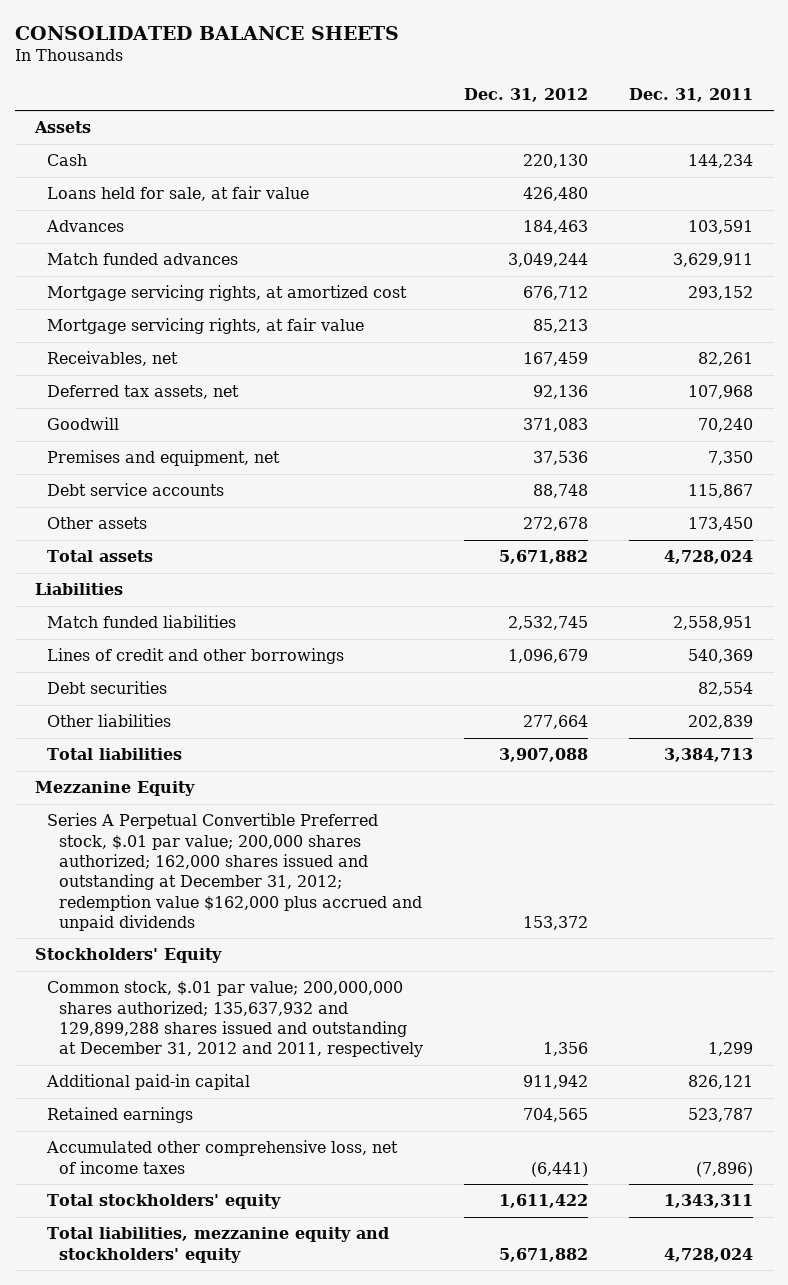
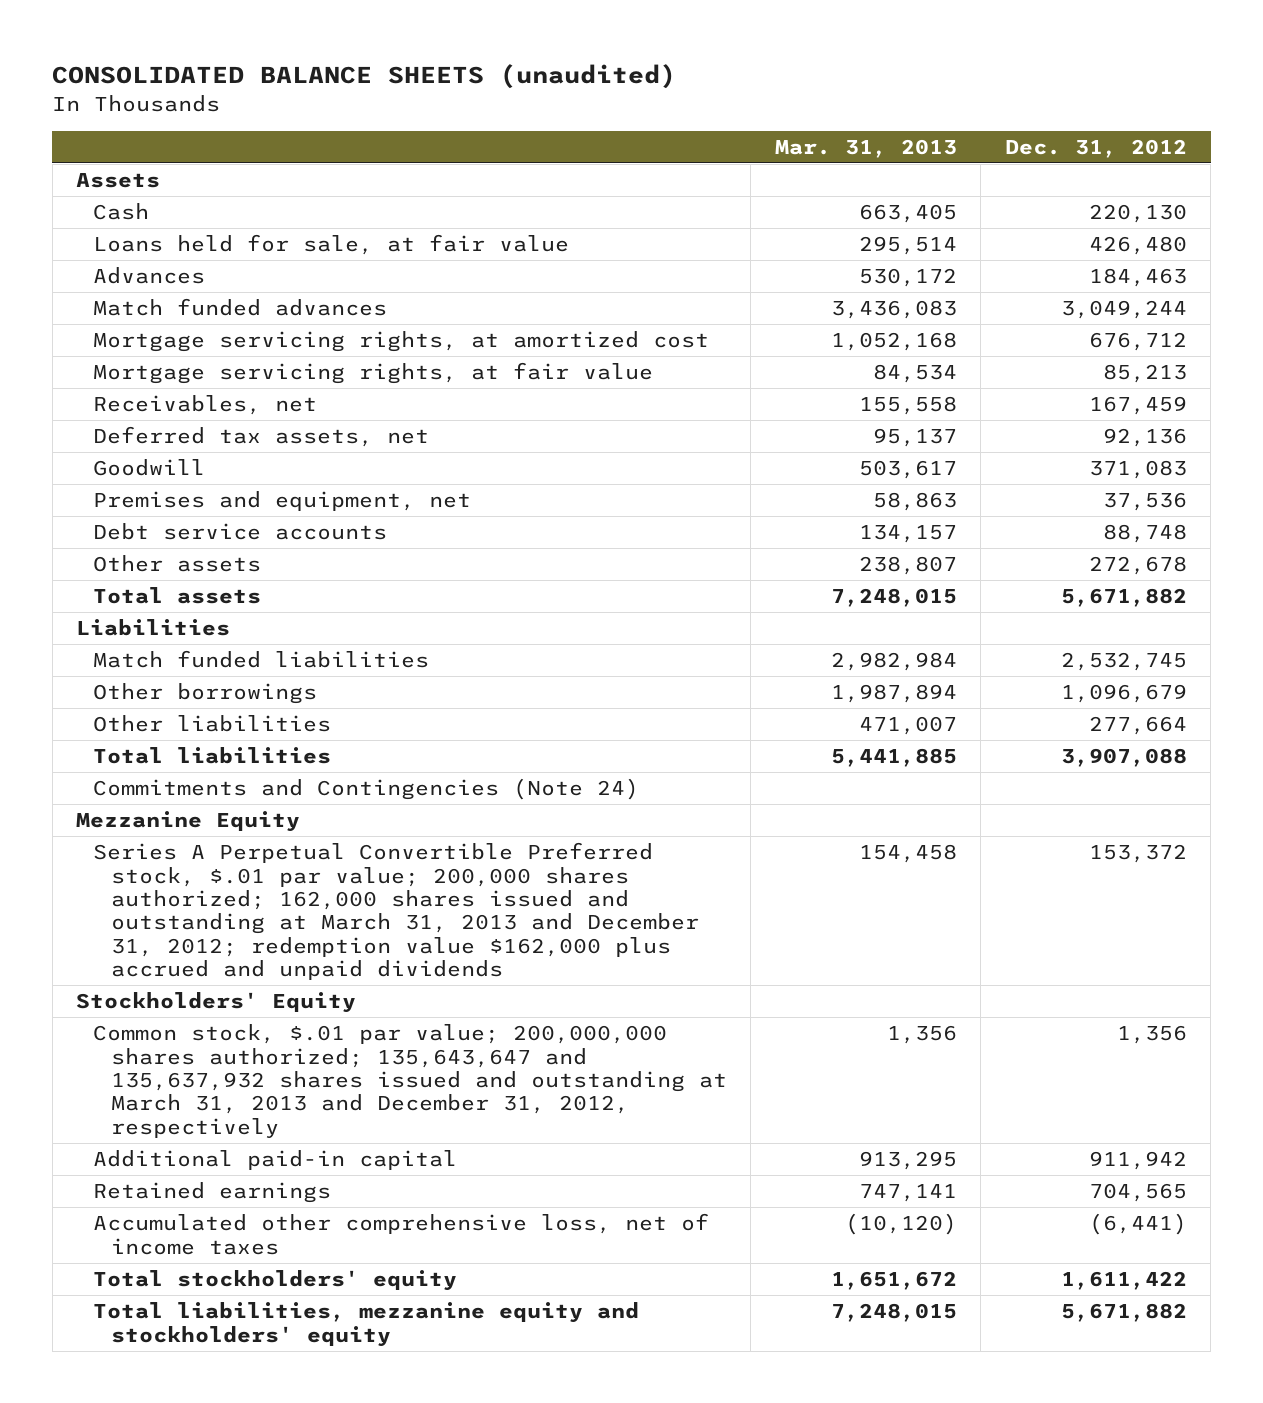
[14,25,399,40] CONSOLIDATED BALANCE SHEETS -> [52,64,677,90] CONSOLIDATED BALANCE SHEETS (unaudited)
[629,87,754,102] Dec. 31, 2011 -> none
none -> [774,138,957,158] Mar. 31, 2013
[47,681,168,695] Debt securities -> none
[47,648,345,665] Lines of credit and other borrowings -> [93,683,318,705] Other borrowings
none -> [93,778,640,801] Commitments and Contingencies (Note 24)
[47,813,422,931] Series A Perpetual Convertible Preferred stock, $.01 par value; 200,000 shares authorized; 162,000 shares issued and outstanding at December 31, 2012; redemption value $162,000 plus accrued and unpaid dividends -> [93,842,699,980] Series A Perpetual Convertible Preferred stock, $.01 par value; 200,000 shares authorized; 162,000 shares issued and outstanding at March 31, 2013 and December 31, 2012; redemption value $162,000 plus accrued and unpaid dividends
[47,981,423,1058] Common stock, $.01 par value; 200,000,000 shares authorized; 135,637,932 and 129,899,288 shares issued and outstanding at December 31, 2012 and 2011, respectively -> [93,1024,727,1138] Common stock, $.01 par value; 200,000,000 shares authorized; 135,643,647 and 135,637,932 shares issued and outstanding at March 31, 2013 and December 31, 2012, respectively

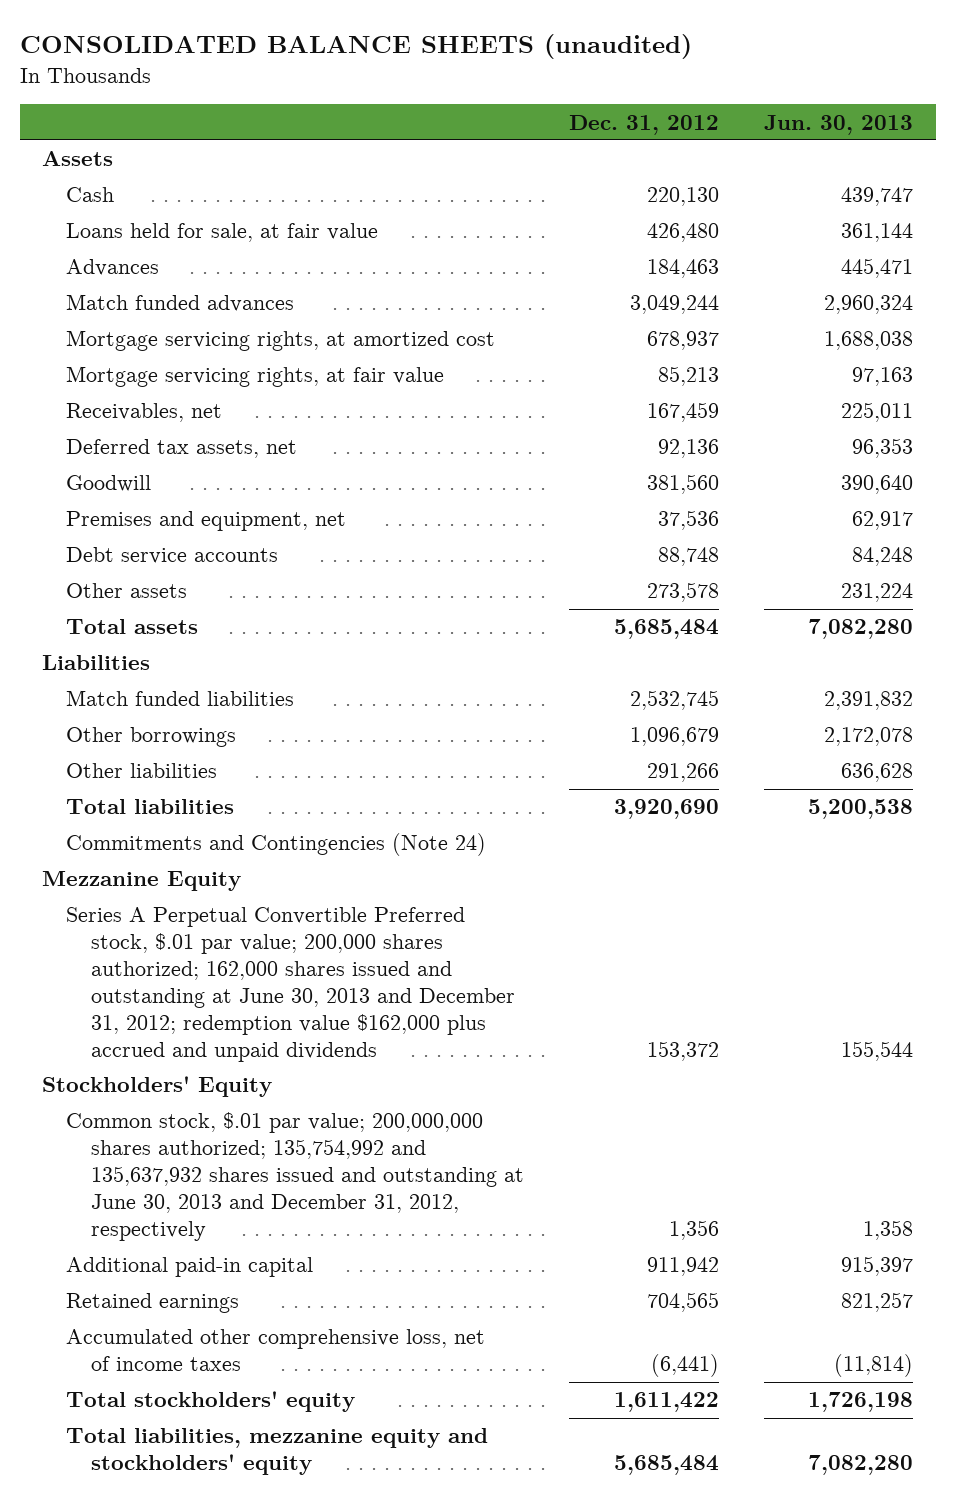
[774,138,957,158] Mar. 31, 2013 -> none
none -> [764,114,914,135] Jun. 30, 2013
[1088,332,1187,352] 676,712 -> [646,331,719,351] 678,937
[1088,460,1187,480] 371,083 -> [646,474,719,495] 381,560
[1088,556,1187,576] 272,678 -> [646,582,719,603] 273,578
[1060,588,1187,608] 5,671,882 -> [613,619,719,640] 5,685,484
[1088,716,1187,736] 277,664 -> [646,763,719,783] 291,266
[1060,748,1187,768] 3,907,088 -> [613,799,719,820] 3,920,690
[93,842,699,980] Series A Perpetual Convertible Preferred stock, $.01 par value; 200,000 shares authorized; 162,000 shares issued and outstanding at March 31, 2013 and December 31, 2012; redemption value $162,000 plus accrued and unpaid dividends -> [66,907,515,1063] Series A Perpetual Convertible Preferred stock, $.01 par value; 200,000 shares authorized; 162,000 shares issued and outstanding at June 30, 2013 and December 31, 2012; redemption value $162,000 plus accrued and unpaid dividends
[93,1024,727,1138] Common stock, $.01 par value; 200,000,000 shares authorized; 135,643,647 and 135,637,932 shares issued and outstanding at March 31, 2013 and December 31, 2012, respectively -> [66,1112,524,1242] Common stock, $.01 par value; 200,000,000 shares authorized; 135,754,992 and 135,637,932 shares issued and outstanding at June 30, 2013 and December 31, 2012, respectively
[1060,1303,1187,1323] 5,671,882 -> [613,1455,719,1476] 5,685,484

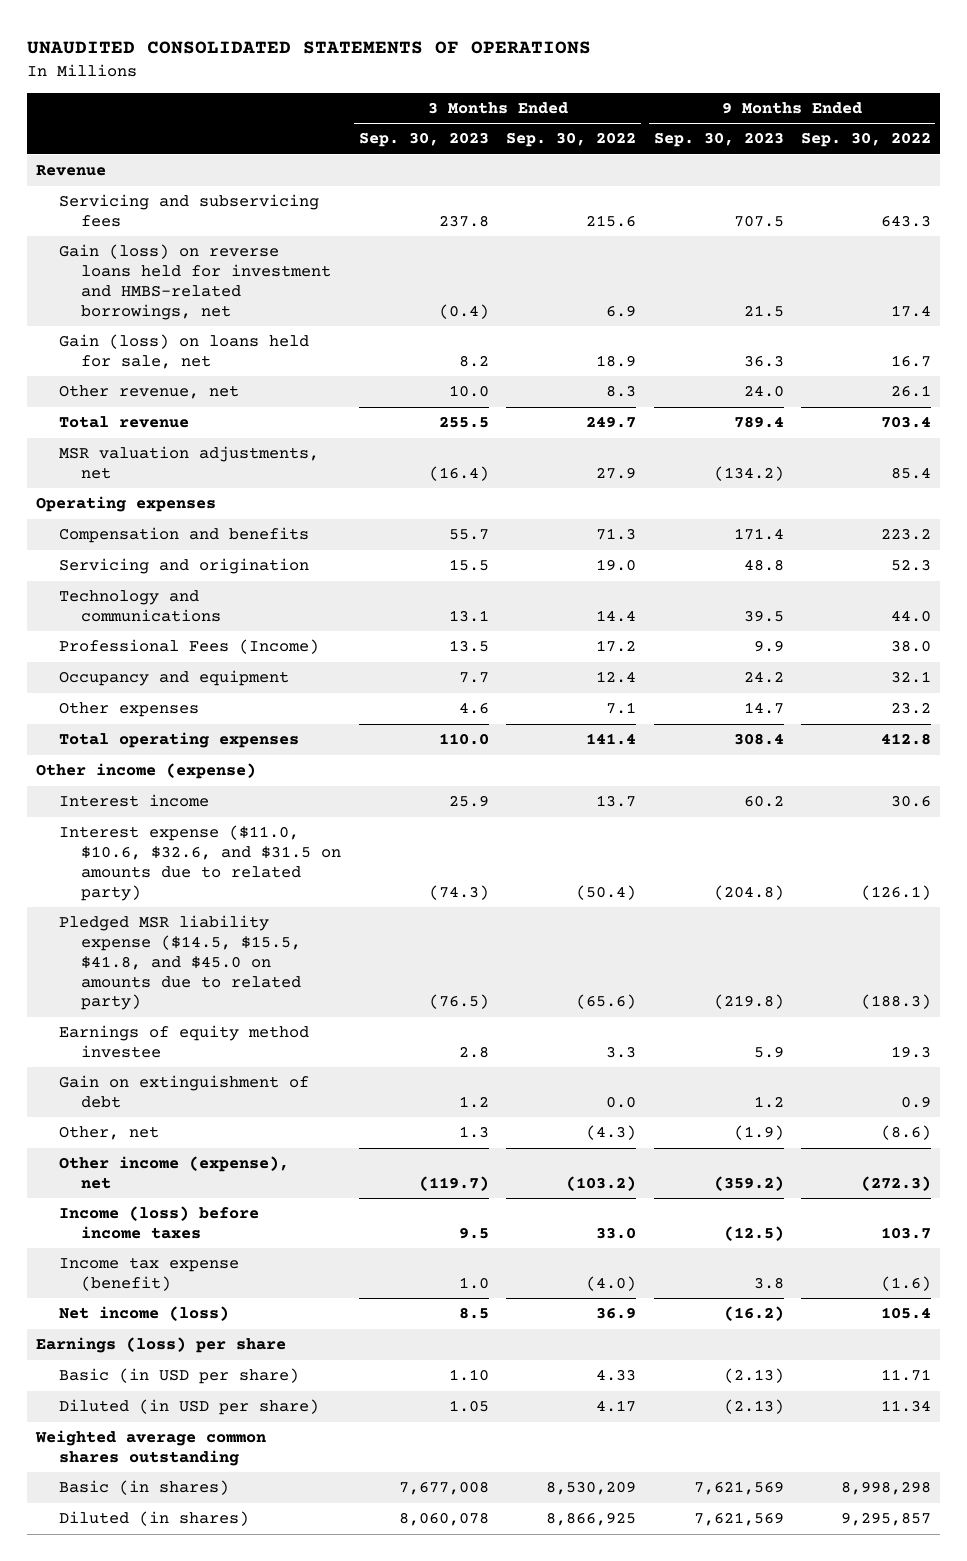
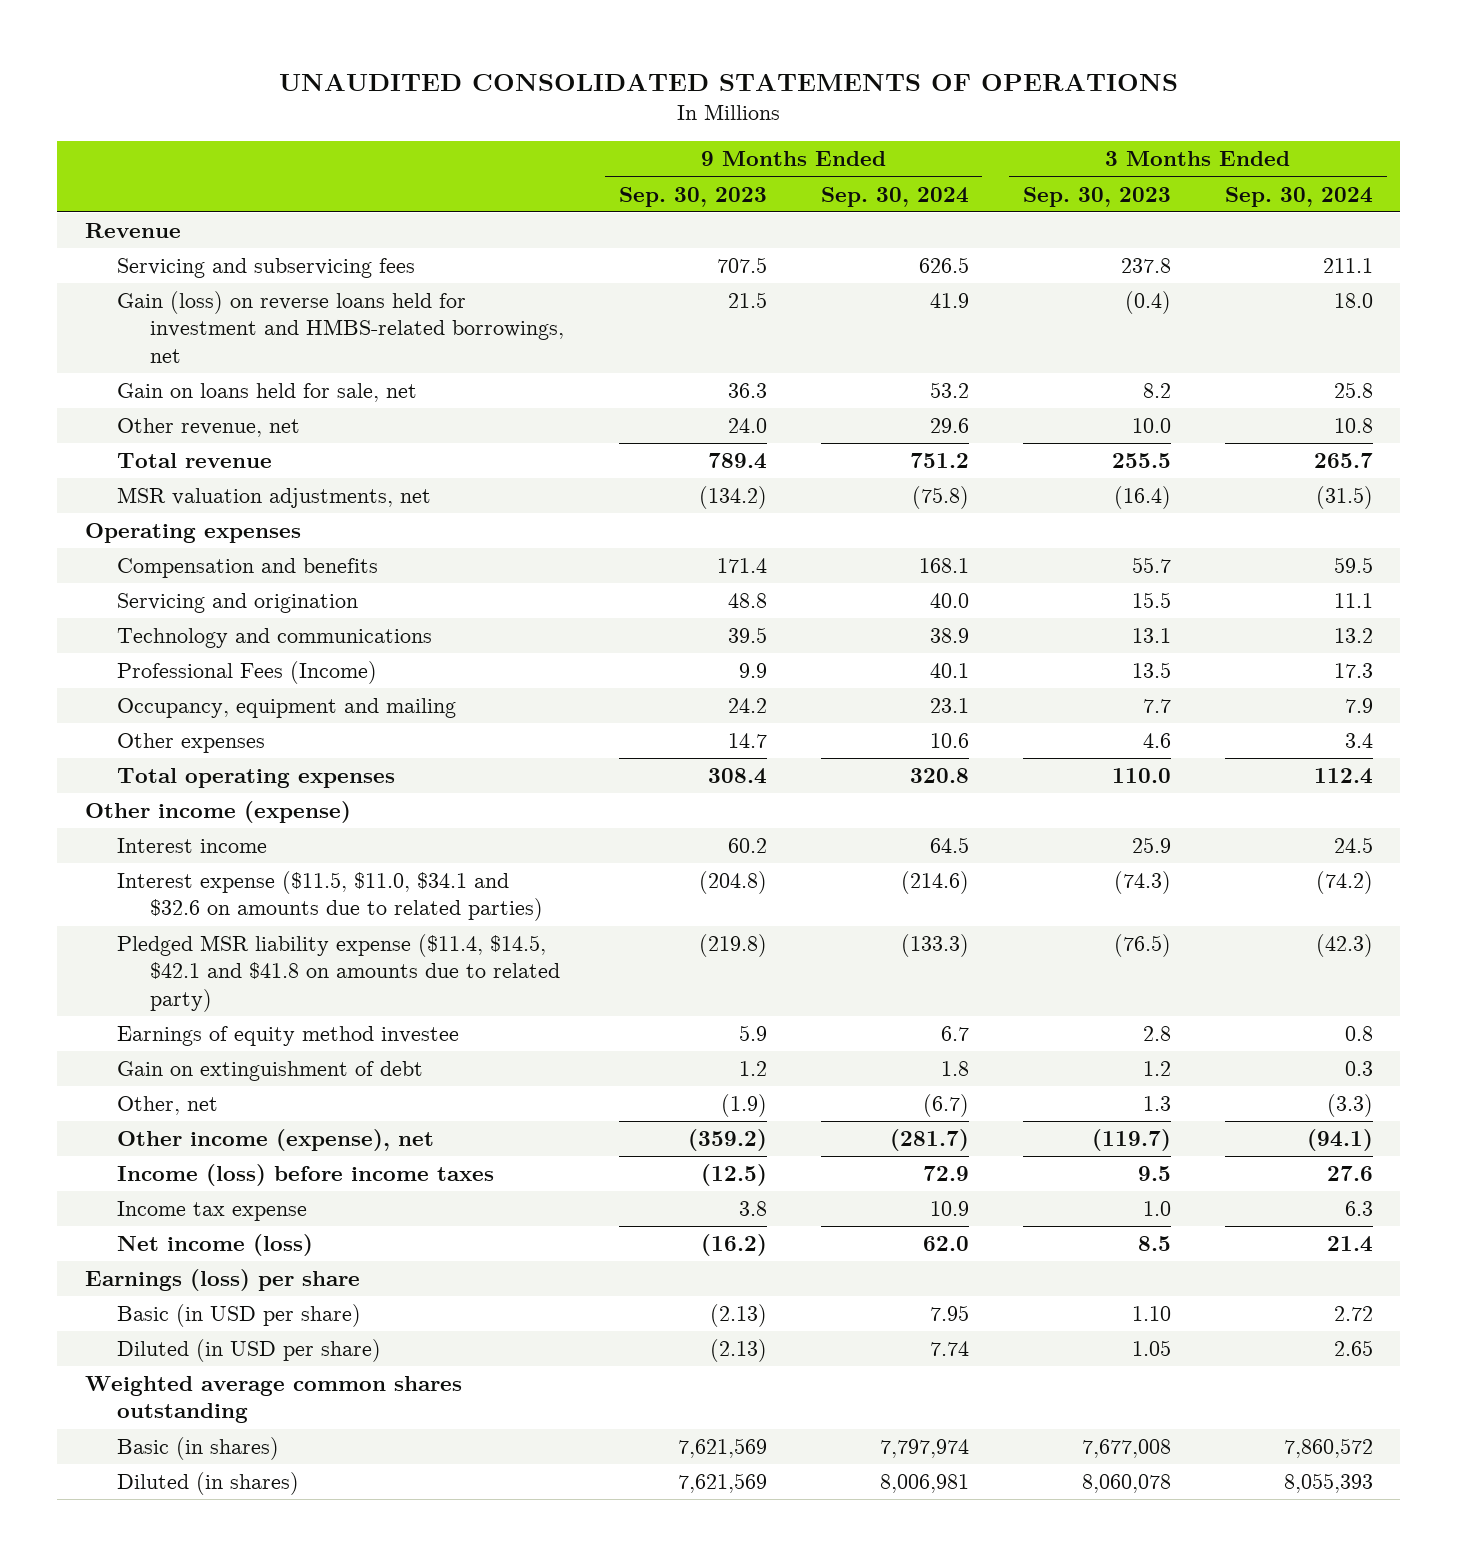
[506,132,637,148] Sep. 30, 2022 -> none
[801,132,932,148] Sep. 30, 2022 -> none
none -> [820,186,969,207] Sep. 30, 2024
none -> [1225,186,1374,207] Sep. 30, 2024
[58,334,309,369] Gain (loss) on loans held for sale, net -> [117,383,418,403] Gain on loans held for sale, net
[58,670,289,687] Occupancy and equipment -> [117,698,457,719] Occupancy, equipment and mailing
[58,825,342,901] Interest expense ($11.0, $10.6, $32.6, and $31.5 on amounts due to related party) -> [117,871,544,922] Interest expense ($11.5, $11.0, $34.1 and $32.6 on amounts due to related parties)
[58,915,302,1011] Pledged MSR liability expense ($14.5, $15.5, $41.8, and $45.0 on amounts due to related party) -> [117,934,561,1012] Pledged MSR liability expense ($11.4, $14.5, $42.1 and $41.8 on amounts due to related party)
[58,1257,239,1291] Income tax expense (benefit) -> [117,1201,308,1222] Income tax expense

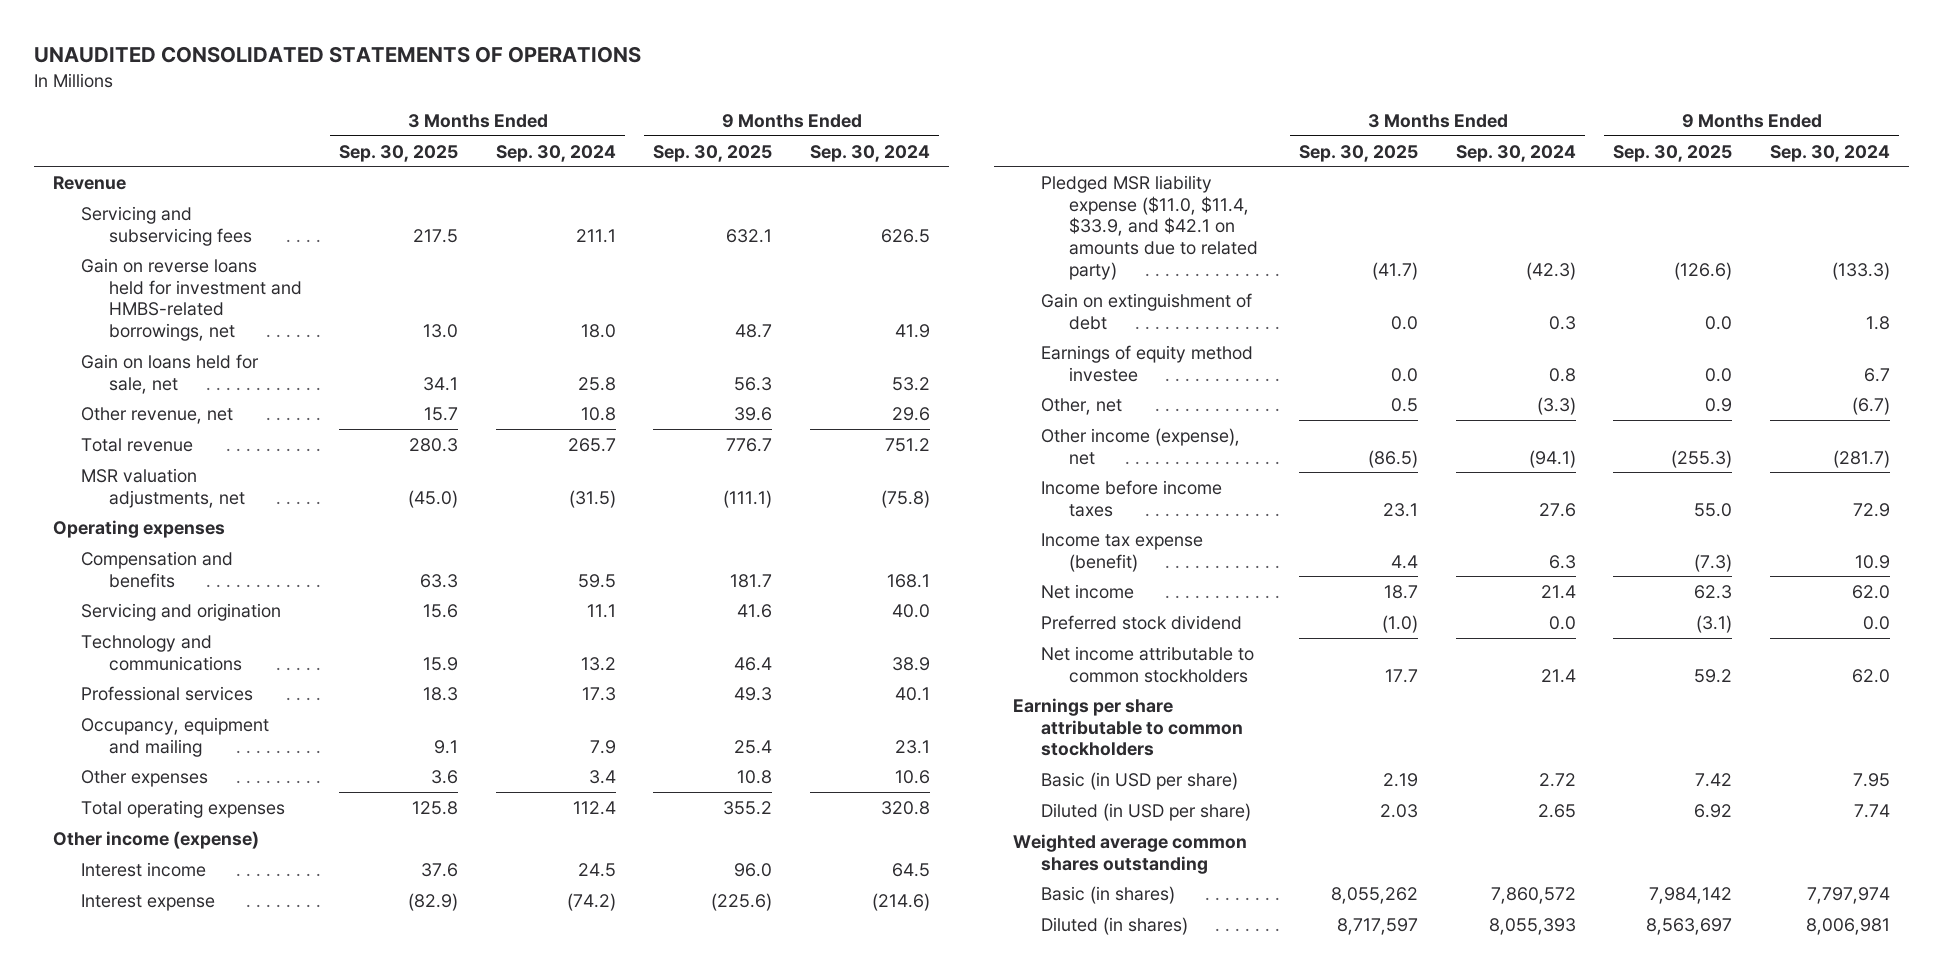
[618,186,767,207] Sep. 30, 2023 -> none
[1023,186,1172,207] Sep. 30, 2023 -> none
none -> [339,144,459,162] Sep. 30, 2025
none -> [653,144,773,162] Sep. 30, 2025
[117,291,565,363] Gain (loss) on reverse loans held for investment and HMBS-related borrowings, net -> [80,257,302,341] Gain on reverse loans held for investment and HMBS-related borrowings, net
[117,661,378,685] Professional Fees (Income) -> [80,685,253,701] Professional services
[117,871,544,922] Interest expense ($11.5, $11.0, $34.1 and $32.6 on amounts due to related parties) -> [80,893,215,911] Interest expense
[117,934,561,1012] Pledged MSR liability expense ($11.4, $14.5, $42.1 and $41.8 on amounts due to related party) -> [1040,174,1258,280] Pledged MSR liability expense ($11.0, $11.4, $33.9, and $42.1 on amounts due to related party)
[117,1026,460,1047] Earnings of equity method investee -> [1040,344,1253,382] Earnings of equity method investee
[117,1164,495,1187] Income (loss) before income taxes -> [1040,479,1222,517] Income before income taxes
[117,1201,308,1222] Income tax expense -> [1040,532,1203,572] Income tax expense (benefit)
[117,1234,314,1257] Net income (loss) -> [1040,583,1134,599] Net income
none -> [1040,614,1242,630] Preferred stock dividend
none -> [1040,645,1254,683] Net income attributable to common stockholders
[84,1269,360,1292] Earnings (loss) per share -> [1012,697,1243,757] Earnings per share attributable to common stockholders

